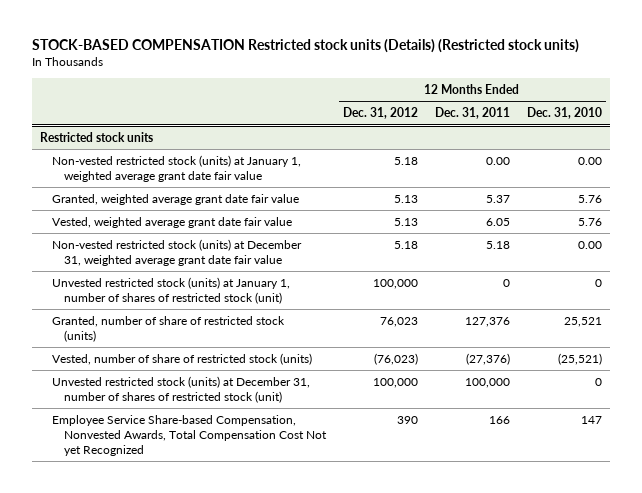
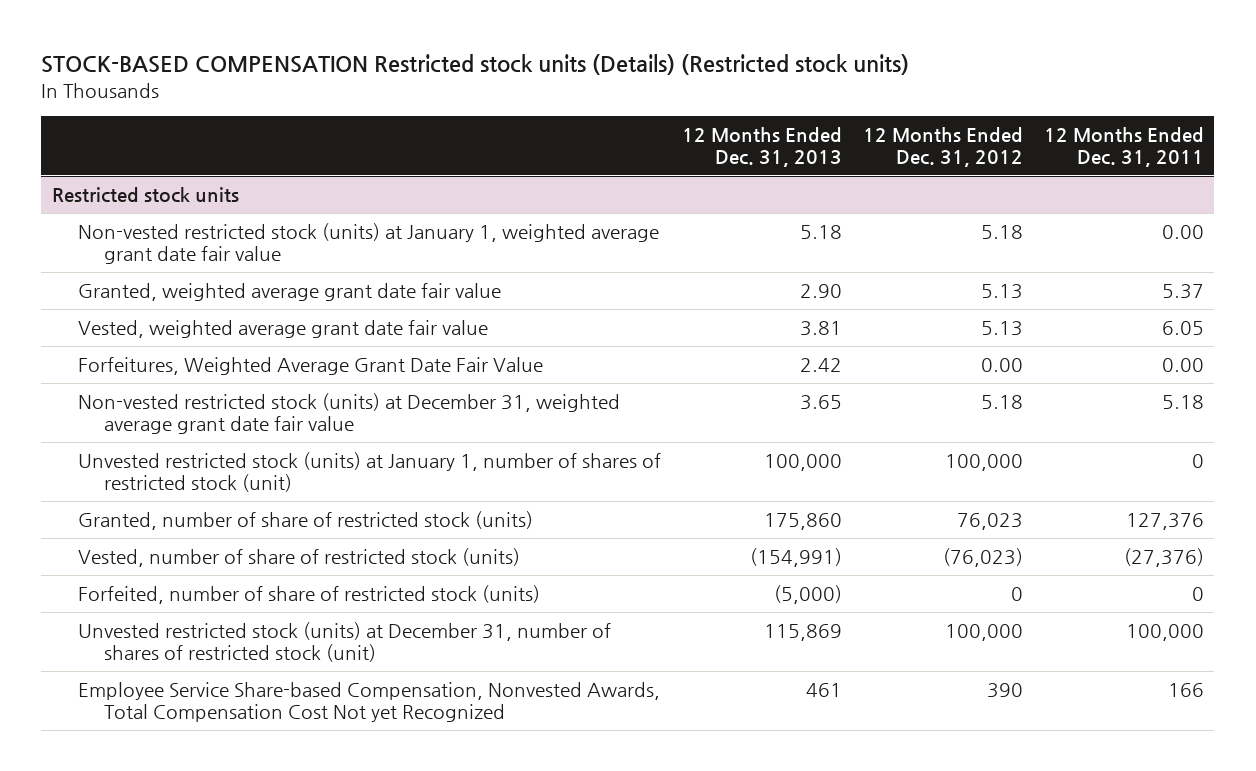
[526,107,602,120] Dec. 31, 2010 -> none
none -> [682,126,843,167] 12 Months Ended Dec. 31, 2013
none -> [78,356,544,375] Forfeitures, Weighted Average Grant Date Fair Value
none -> [78,584,541,604] Forfeited, number of share of restricted stock (units)

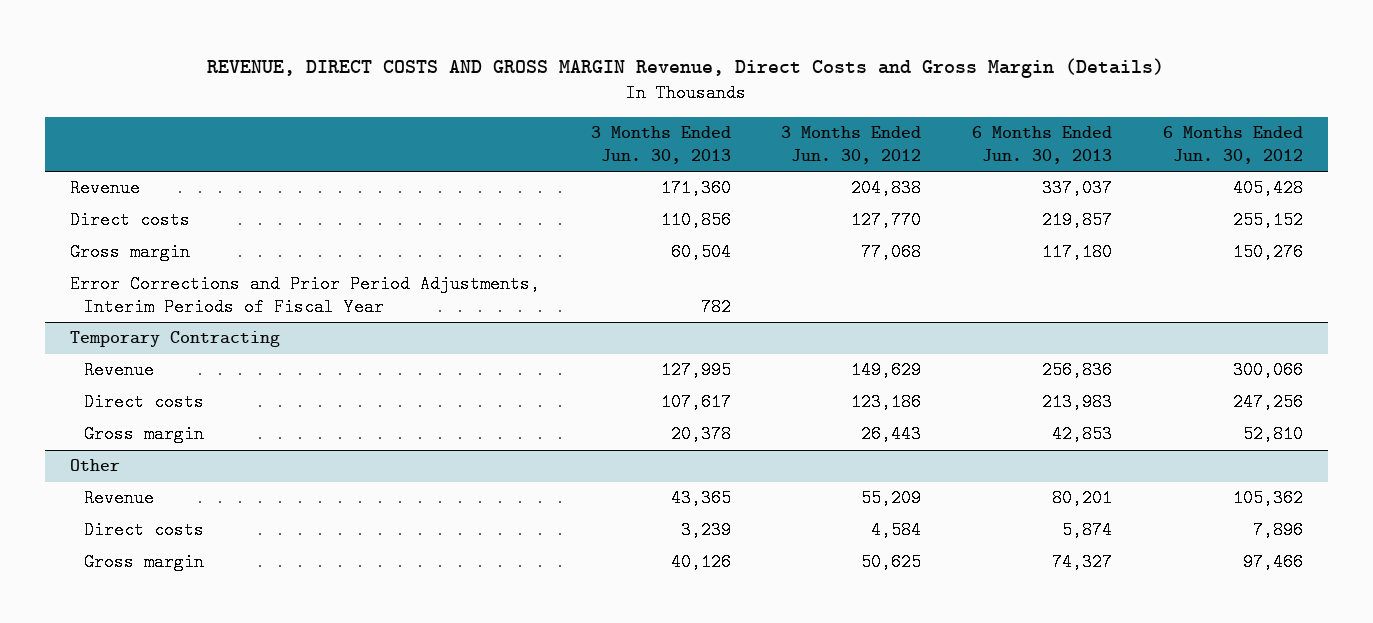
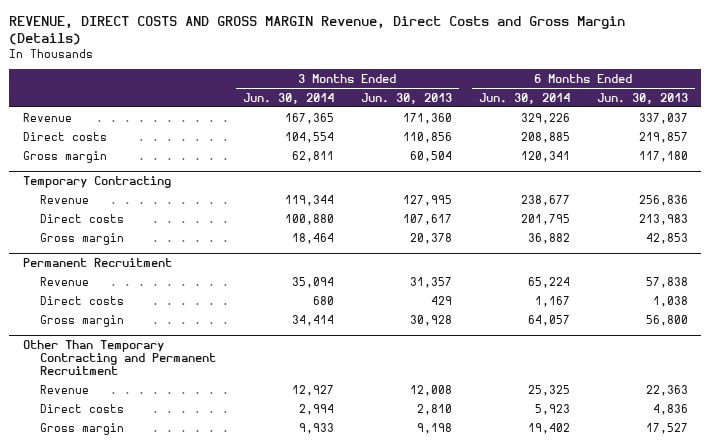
[781,126,922,164] 3 Months Ended Jun. 30, 2012 -> none
[1162,126,1303,164] 6 Months Ended Jun. 30, 2012 -> none
none -> [242,92,334,104] Jun. 30, 2014
none -> [478,92,570,104] Jun. 30, 2014
[70,275,541,317] Error Corrections and Prior Period Adjustments, Interim Periods of Fiscal Year -> none
[70,459,121,472] Other -> none
none -> [22,258,172,268] Permanent Recruitment
[670,489,731,508] 43,365 -> [409,276,452,288] 31,357
[1052,489,1113,508] 80,201 -> [645,276,688,288] 57,838
[680,521,731,540] 3,239 -> [430,295,452,305] 429
[1062,521,1113,540] 5,874 -> [652,295,688,307] 1,038
[670,553,731,572] 40,126 -> [409,314,452,326] 30,928
[1052,553,1113,572] 74,327 -> [645,314,688,326] 56,800
none -> [22,340,216,376] Other Than Temporary Contracting and Permanent Recruitment
none -> [39,384,89,394] Revenue
none -> [39,403,124,413] Direct costs
none -> [39,422,124,435] Gross margin

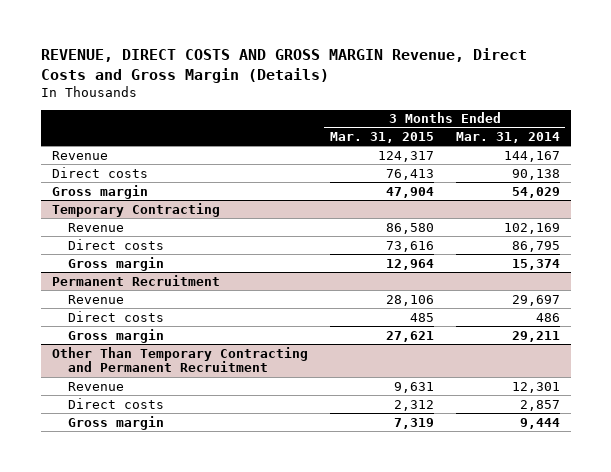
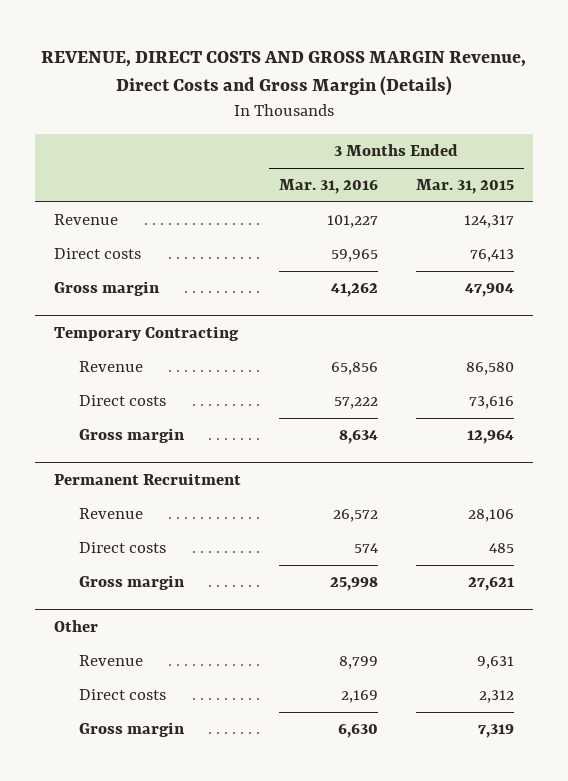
[455,132,560,144] Mar. 31, 2014 -> none
none -> [278,179,378,195] Mar. 31, 2016
[51,346,308,373] Other Than Temporary Contracting and Permanent Recruitment -> [53,620,98,633] Other

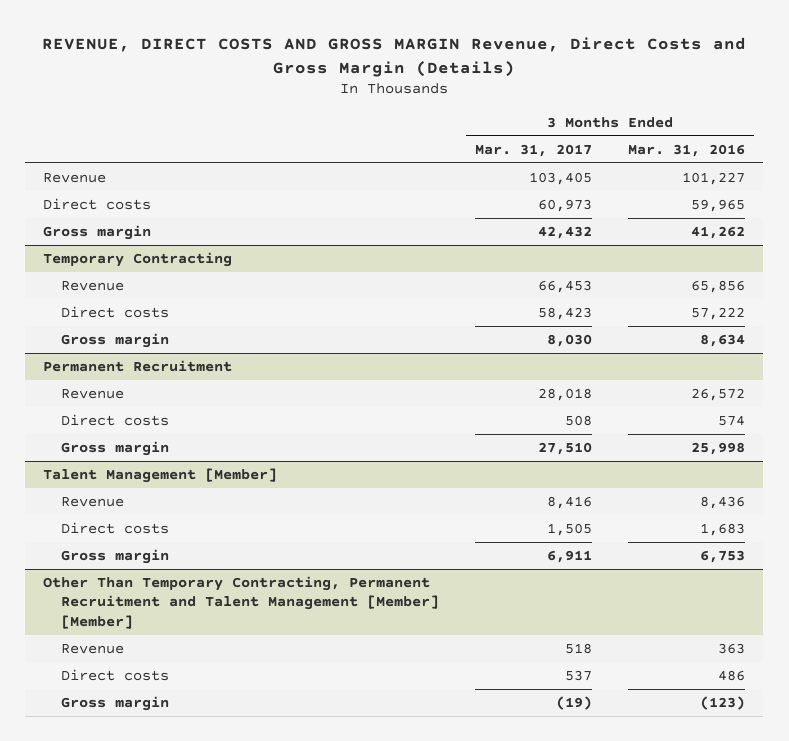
[416,179,515,195] Mar. 31, 2015 -> none
none -> [475,143,593,157] Mar. 31, 2017
[53,620,98,633] Other -> none
none -> [43,468,278,484] Talent Management [Member]
[338,656,378,670] 8,799 -> [700,496,746,510] 8,436
[340,690,378,704] 2,169 -> [700,523,746,537] 1,683
[337,724,378,739] 6,630 -> [700,550,746,564] 6,753
none -> [43,576,439,629] Other Than Temporary Contracting, Permanent Recruitment and Talent Management [Member] [Member]
none -> [60,644,124,655] Revenue
none -> [60,669,169,682] Direct costs
none -> [60,696,169,712] Gross margin

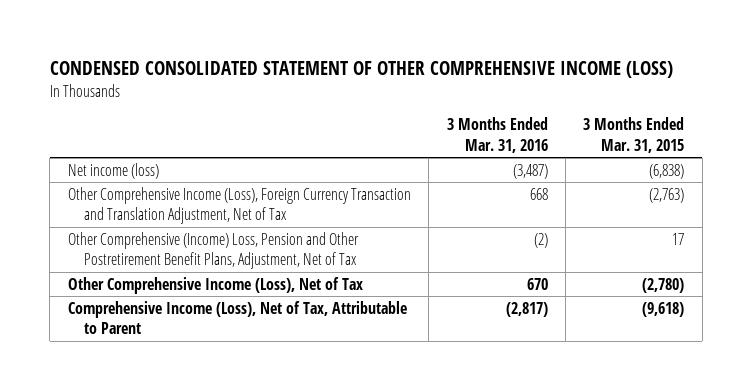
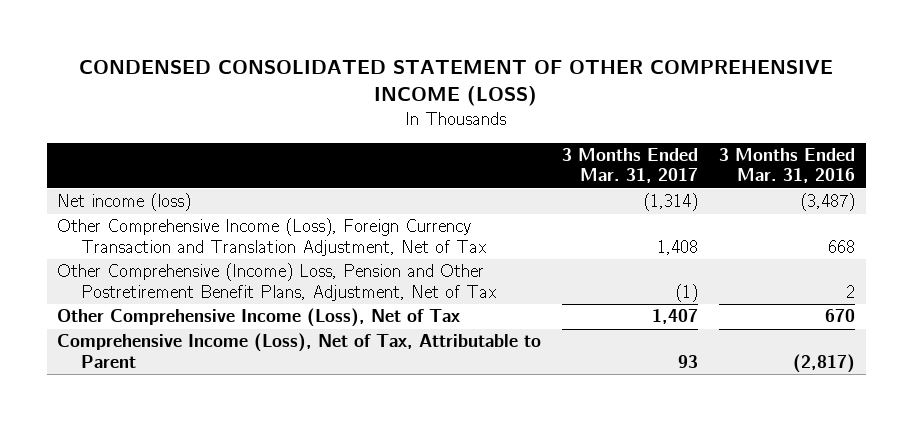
[583,117,685,153] 3 Months Ended Mar. 31, 2015 -> none
none -> [562,147,699,184] 3 Months Ended Mar. 31, 2017
[533,232,548,248] (2) -> [846,284,856,298] 2

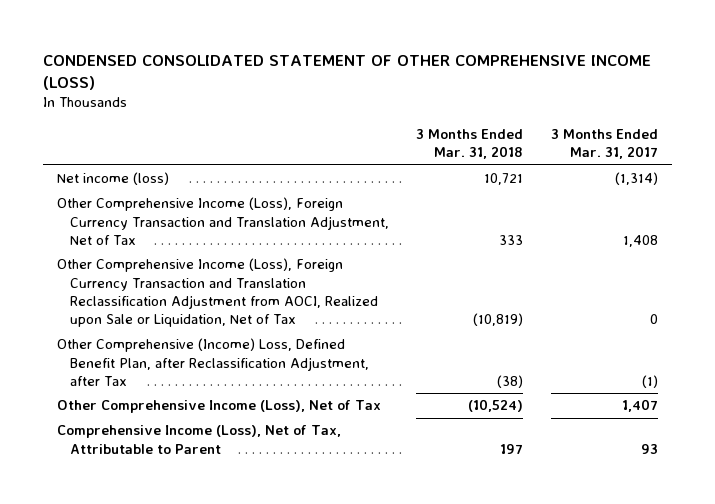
[719,147,856,184] 3 Months Ended Mar. 31, 2016 -> none
none -> [416,129,524,160] 3 Months Ended Mar. 31, 2018
none -> [57,258,378,328] Other Comprehensive Income (Loss), Foreign Currency Transaction and Translation Reclassification Adjustment from AOCI, Realized upon Sale or Liquidation, Net of Tax
[57,263,497,301] Other Comprehensive (Income) Loss, Pension and Other Postretirement Benefit Plans, Adjustment, Net of Tax -> [57,338,369,386] Other Comprehensive (Income) Loss, Defined Benefit Plan, after Reclassification Adjustment, after Tax

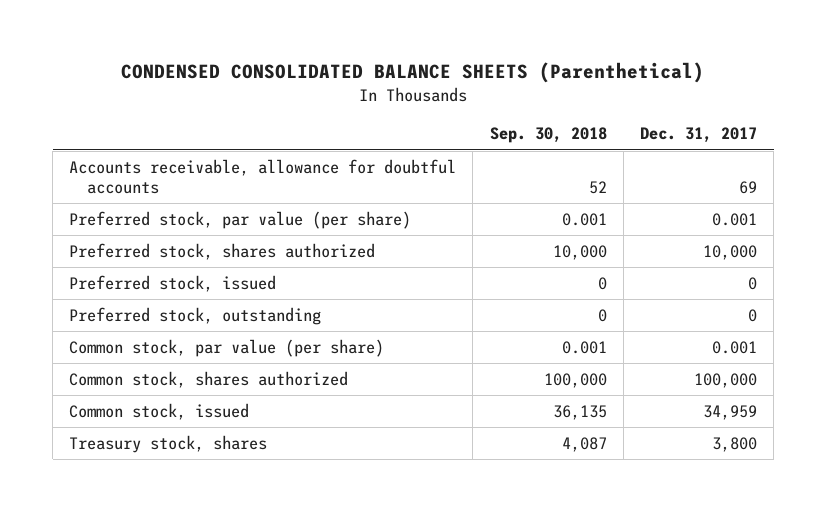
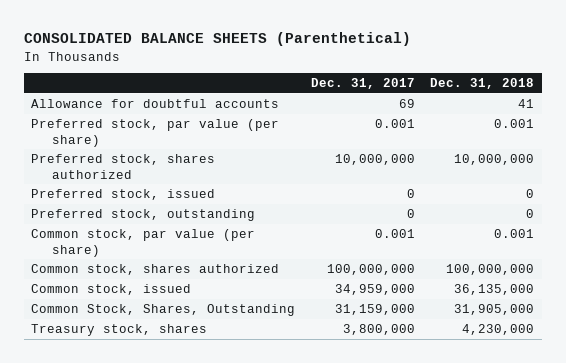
[121,62,705,84] CONDENSED CONSOLIDATED BALANCE SHEETS (Parenthetical) -> [23,32,411,47] CONSOLIDATED BALANCE SHEETS (Parenthetical)
[489,127,607,144] Sep. 30, 2018 -> none
none -> [430,78,535,90] Dec. 31, 2018
[69,159,457,194] Accounts receivable, allowance for doubtful accounts -> [31,98,280,108] Allowance for doubtful accounts
[703,245,758,261] 10,000 -> [334,153,415,165] 10,000,000
[694,373,758,389] 100,000 -> [326,263,415,275] 100,000,000
[703,405,758,421] 34,959 -> [334,283,415,295] 34,959,000
none -> [31,303,296,316] Common Stock, Shares, Outstanding
[712,437,758,453] 3,800 -> [342,323,415,335] 3,800,000

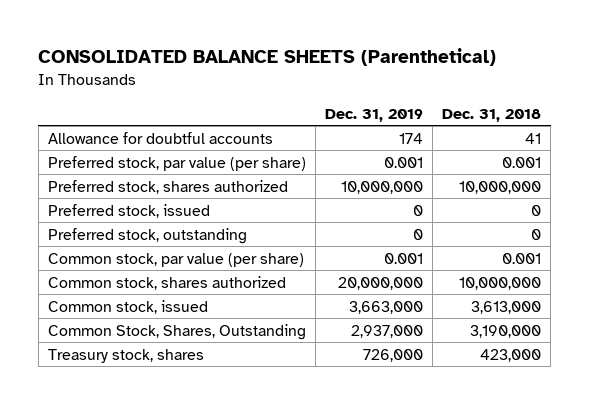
[310,78,415,90] Dec. 31, 2017 -> none
none -> [324,108,423,122] Dec. 31, 2019
[446,263,535,275] 100,000,000 -> [459,276,542,290] 10,000,000
[454,283,535,295] 36,135,000 -> [471,300,542,314] 3,613,000
[454,303,535,315] 31,905,000 -> [470,324,542,338] 3,190,000
[462,323,535,335] 4,230,000 -> [480,348,542,362] 423,000

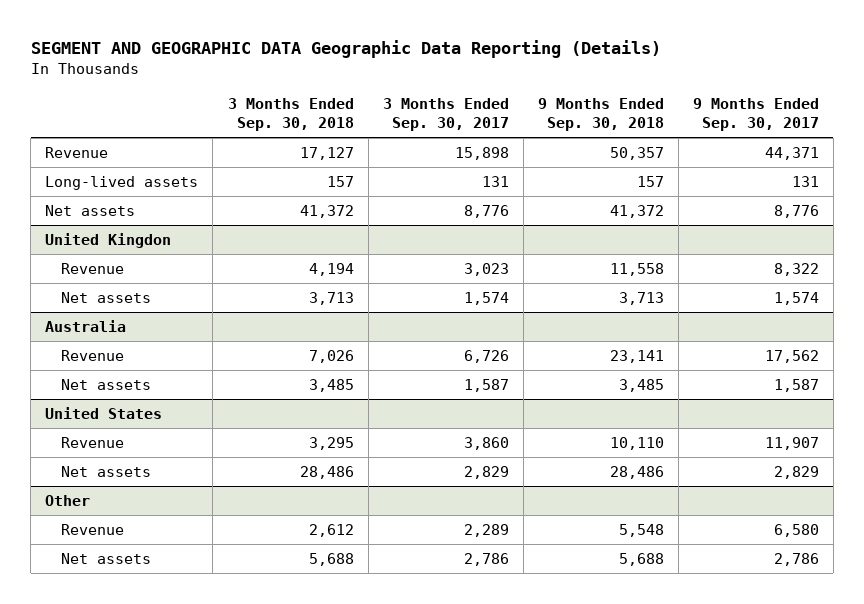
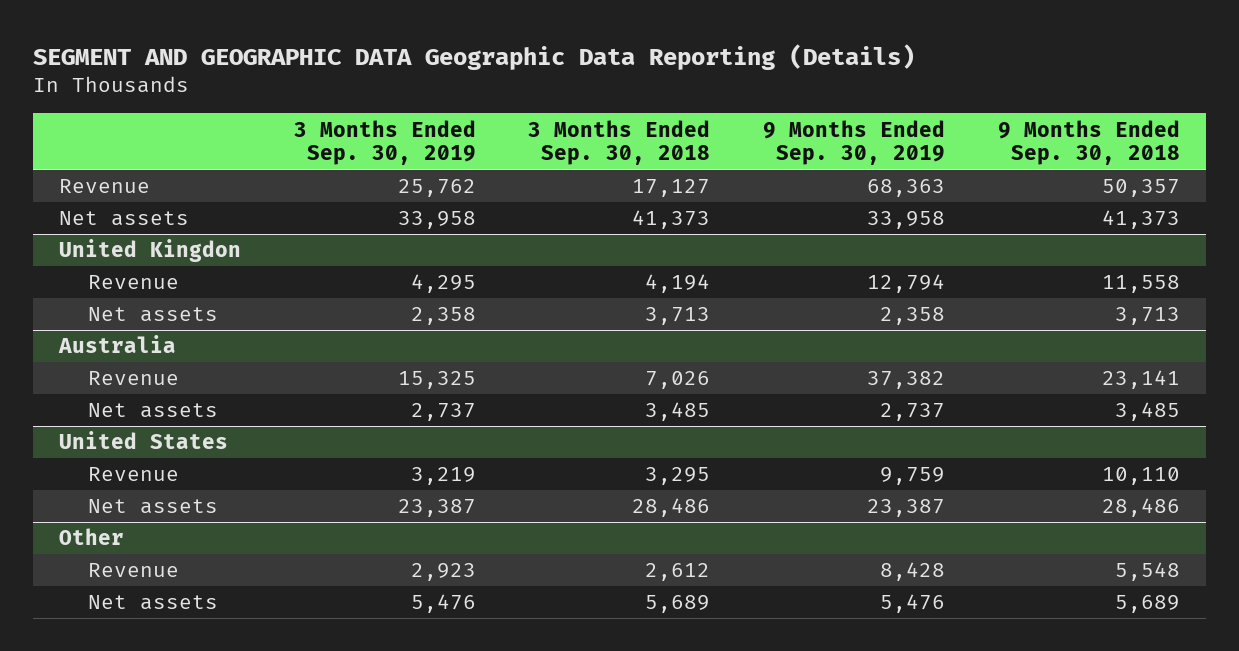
[382,97,509,132] 3 Months Ended Sep. 30, 2017 -> none
[692,97,819,132] 9 Months Ended Sep. 30, 2017 -> none
none -> [293,119,476,166] 3 Months Ended Sep. 30, 2019
none -> [763,119,946,166] 9 Months Ended Sep. 30, 2019
[45,175,199,190] Long-lived assets -> none
[299,204,354,218] 41,372 -> [632,210,711,230] 41,373
[609,204,664,218] 41,372 -> [1101,210,1180,230] 41,373
[308,552,354,566] 5,688 -> [645,595,711,614] 5,689
[618,552,664,566] 5,688 -> [1114,595,1180,614] 5,689

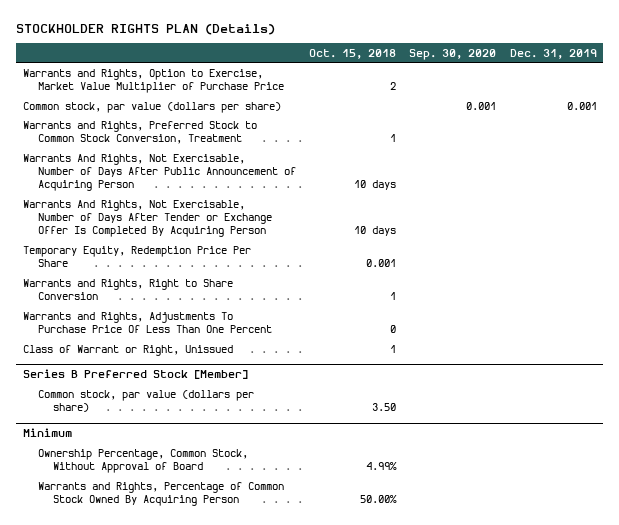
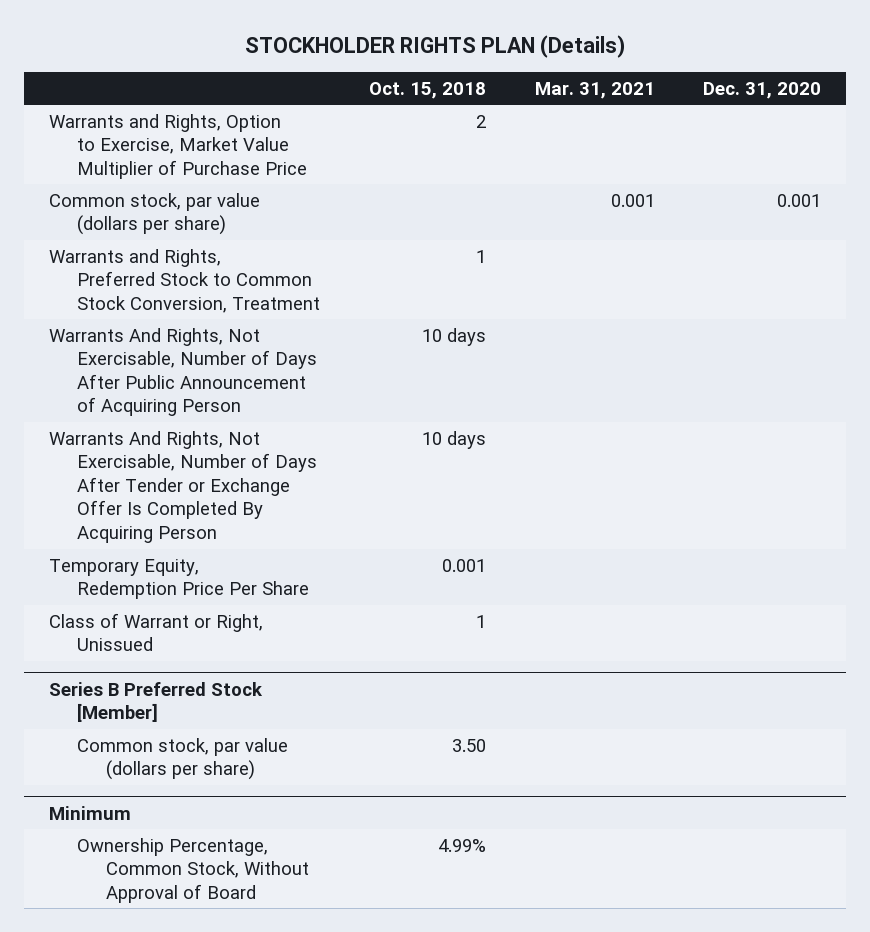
[409,48,497,60] Sep. 30, 2020 -> none
[509,48,597,59] Dec. 31, 2019 -> none
none -> [534,81,655,99] Mar. 31, 2021
none -> [703,81,822,99] Dec. 31, 2020
[22,278,233,300] Warrants and Rights, Right to Share Conversion -> none
[22,311,272,333] Warrants and Rights, Adjustments To Purchase Price Of Less Than One Percent -> none
[37,481,284,506] Warrants and Rights, Percentage of Common Stock Owned By Acquiring Person -> none

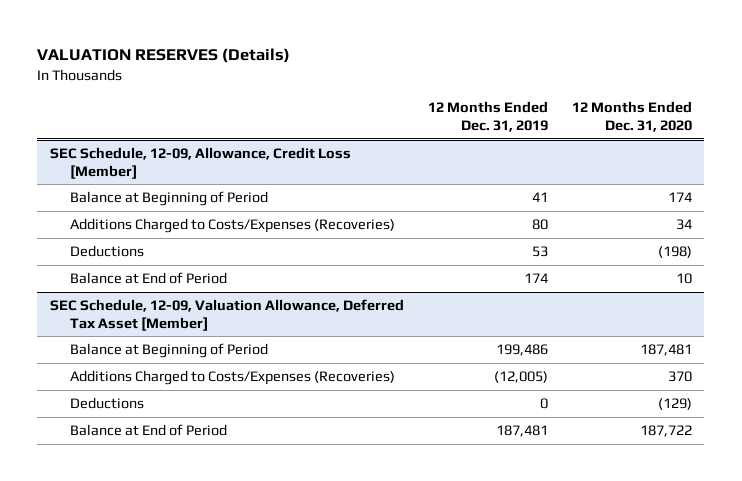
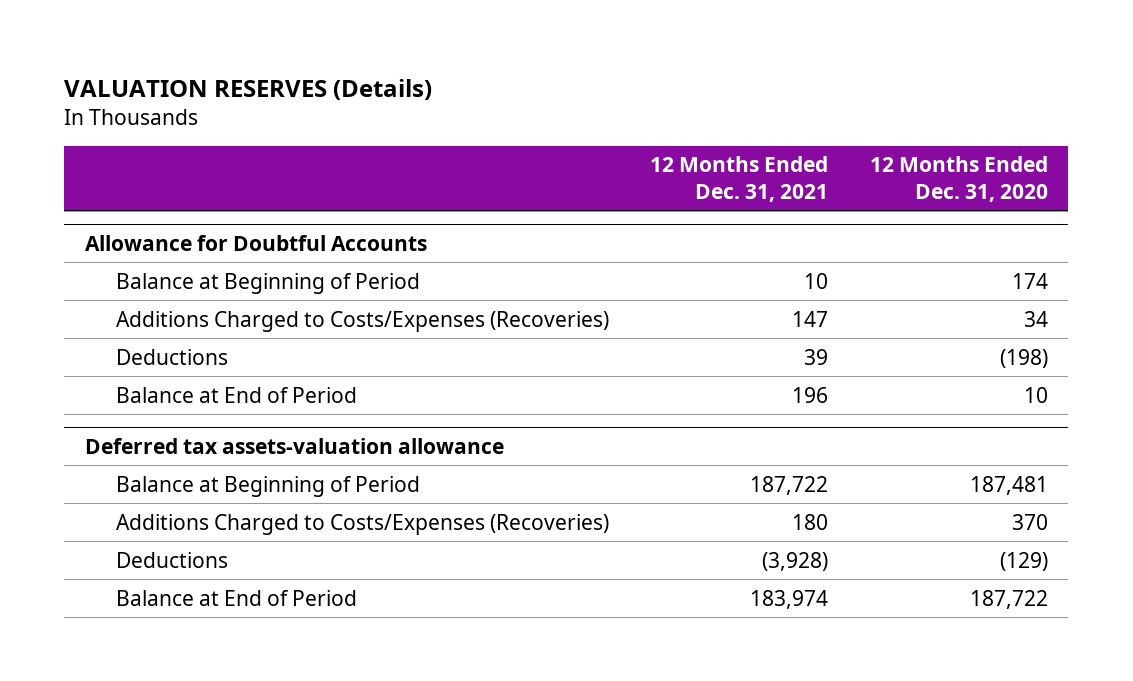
[427,101,548,132] 12 Months Ended Dec. 31, 2019 -> none
none -> [650,156,829,202] 12 Months Ended Dec. 31, 2021
[49,147,351,179] SEC Schedule, 12-09, Allowance, Credit Loss [Member] -> [84,234,427,251] Allowance for Doubtful Accounts
[49,299,404,331] SEC Schedule, 12-09, Valuation Allowance, Deferred Tax Asset [Member] -> [84,437,504,454] Deferred tax assets-valuation allowance

